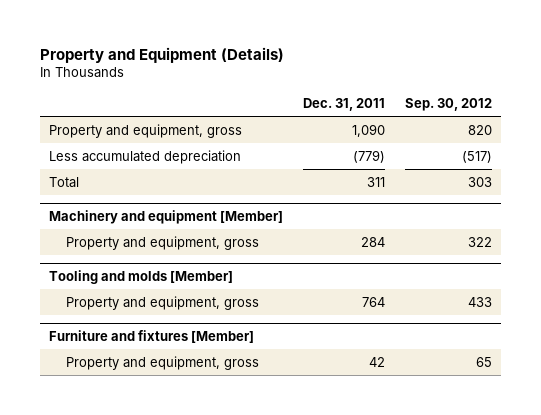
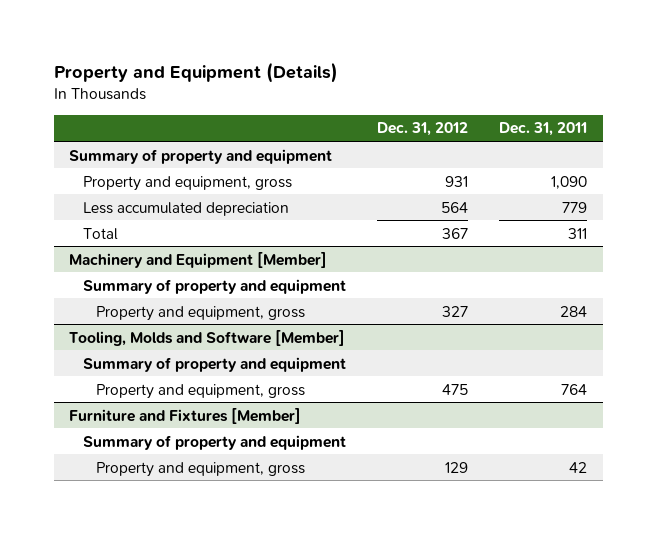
[404,97,492,111] Sep. 30, 2012 -> none
none -> [376,122,468,137] Dec. 31, 2012
none -> [69,148,333,164] Summary of property and equipment
[352,149,385,163] (779) -> [561,201,587,213] 779
[49,209,284,224] Machinery and equipment [Member] -> [69,251,328,268] Machinery and Equipment [Member]
none -> [82,278,346,294] Summary of property and equipment
[49,269,234,284] Tooling and molds [Member] -> [69,329,346,346] Tooling, Molds and Software [Member]
none -> [82,356,346,372] Summary of property and equipment
[49,329,255,343] Furniture and fixtures [Member] -> [69,407,302,424] Furniture and Fixtures [Member]
none -> [82,434,346,450] Summary of property and equipment

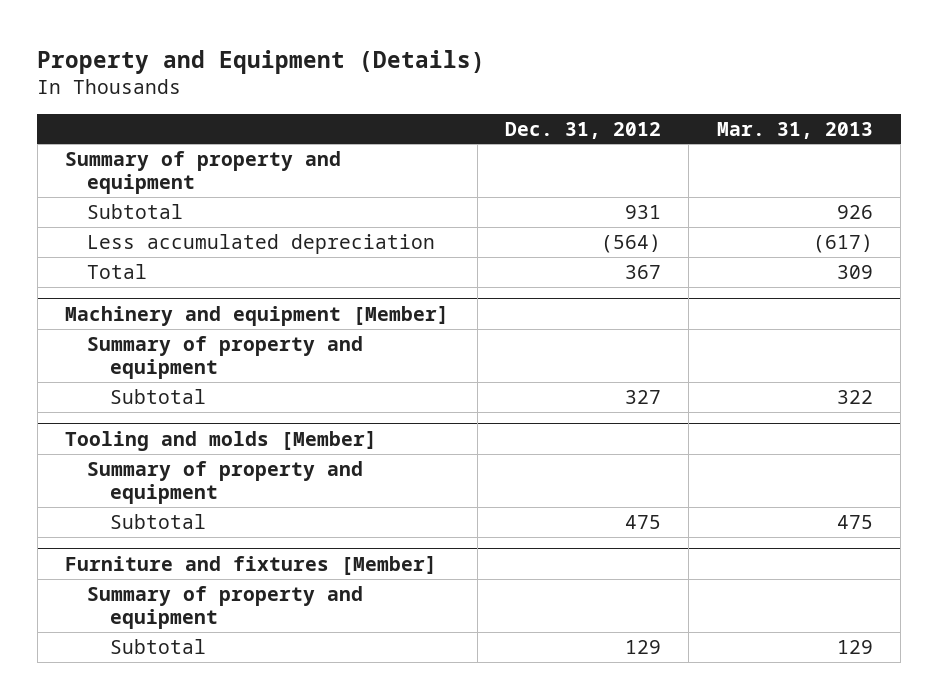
[498,122,587,137] Dec. 31, 2011 -> none
none -> [716,121,873,139] Mar. 31, 2013
[82,175,292,191] Property and equipment, gross -> [87,203,184,219] Subtotal
[440,201,468,213] 564 -> [601,233,662,253] (564)
[69,251,328,268] Machinery and Equipment [Member] -> [65,305,450,326] Machinery and equipment [Member]
[96,305,306,321] Property and equipment, gross -> [109,388,206,404] Subtotal
[69,329,346,346] Tooling, Molds and Software [Member] -> [65,430,378,451] Tooling and molds [Member]
[96,383,306,399] Property and equipment, gross -> [109,513,206,529] Subtotal
[69,407,302,424] Furniture and Fixtures [Member] -> [65,555,438,575] Furniture and fixtures [Member]
[96,461,306,477] Property and equipment, gross -> [109,638,206,654] Subtotal

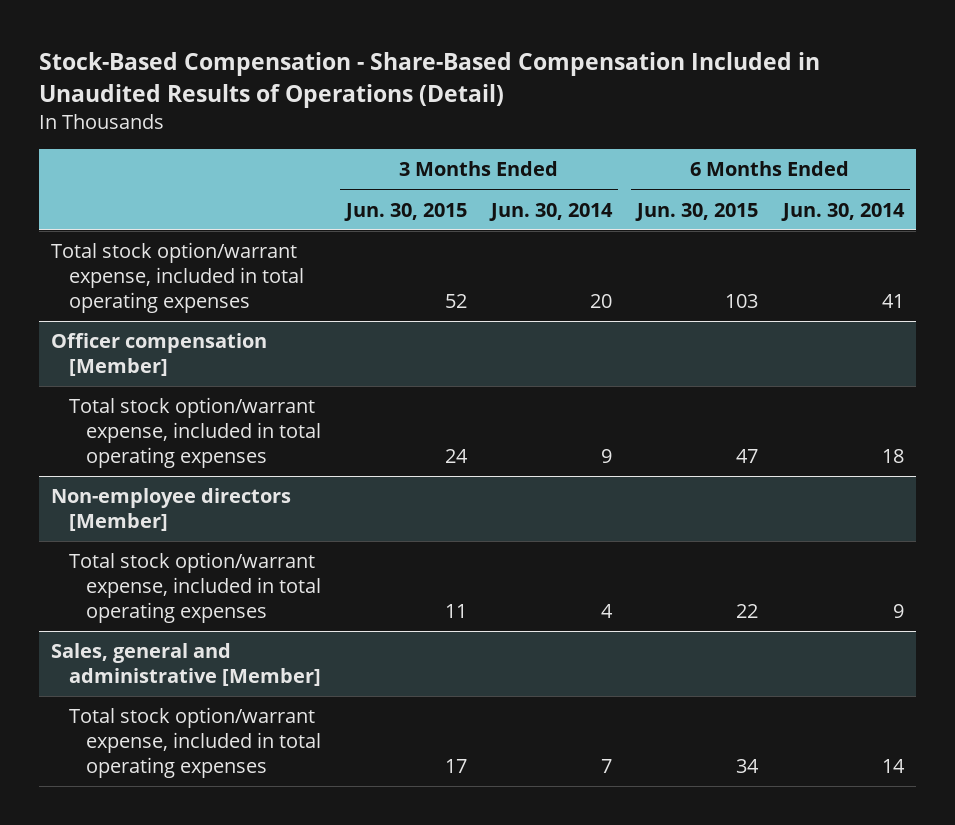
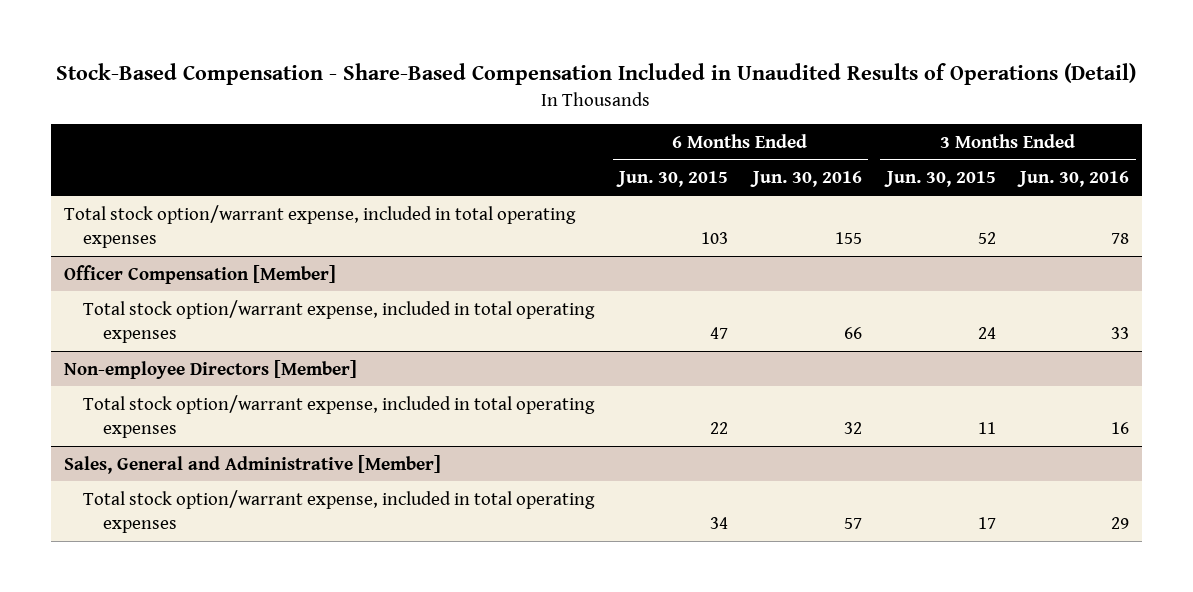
[489,202,614,221] Jun. 30, 2014 -> none
[780,202,905,221] Jun. 30, 2014 -> none
none -> [749,171,862,188] Jun. 30, 2016
none -> [1017,171,1130,188] Jun. 30, 2016
[51,333,268,377] Officer compensation [Member] -> [63,264,336,284] Officer Compensation [Member]
[51,488,292,532] Non-employee directors [Member] -> [63,359,357,379] Non-employee Directors [Member]
[51,643,321,687] Sales, general and administrative [Member] -> [63,454,441,474] Sales, General and Administrative [Member]

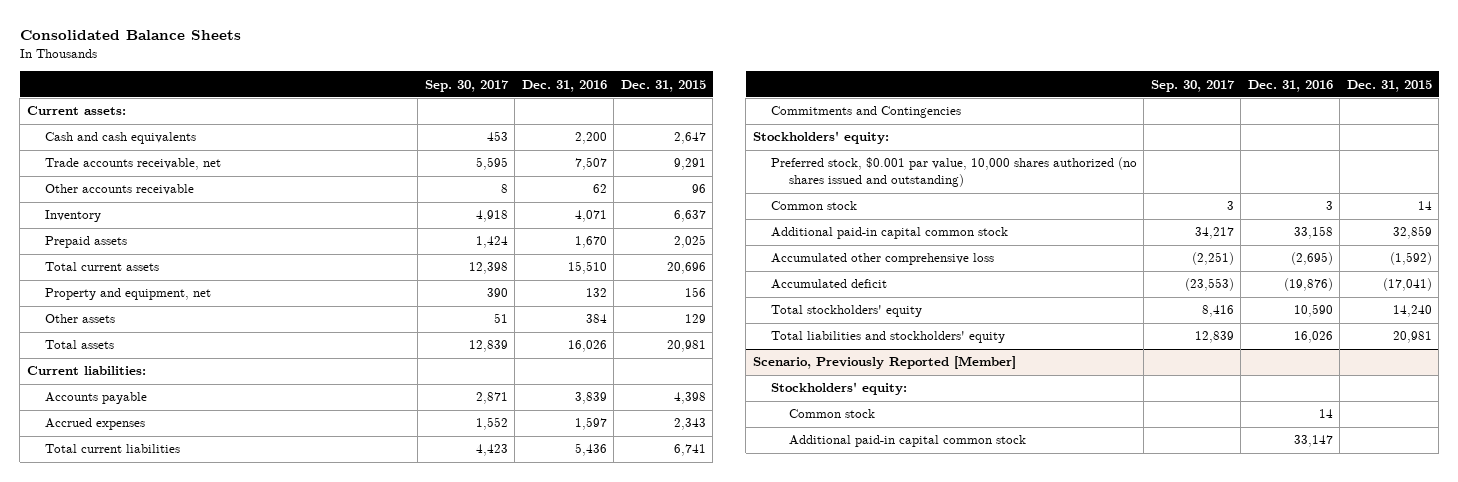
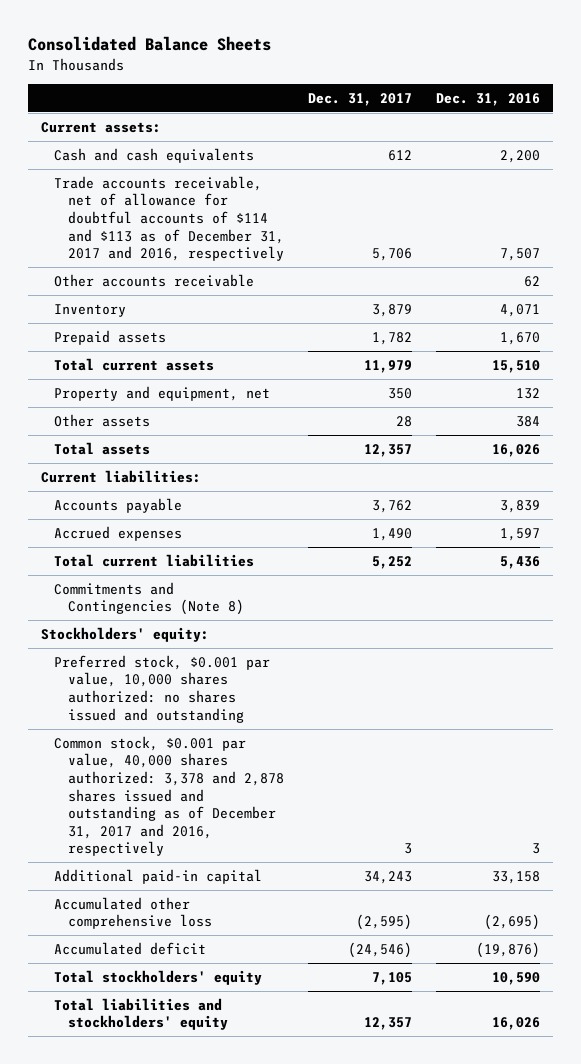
[424,79,509,92] Sep. 30, 2017 -> none
[620,79,706,92] Dec. 31, 2015 -> none
none -> [308,92,413,106] Dec. 31, 2017
[44,158,221,171] Trade accounts receivable, net -> [54,175,284,262] Trade accounts receivable, net of allowance for doubtful accounts of $114 and $113 as of December 31, 2017 and 2016, respectively
[770,106,961,119] Commitments and Contingencies -> [54,581,244,616] Commitments and Contingencies (Note 8)
[770,157,1137,188] Preferred stock, $0.001 par value, 10,000 shares authorized (no shares issued and outstanding) -> [54,654,271,723] Preferred stock, $0.001 par value, 10,000 shares authorized: no shares issued and outstanding
[770,201,857,211] Common stock -> [54,735,284,857] Common stock, $0.001 par value, 40,000 shares authorized: 3,378 and 2,878 shares issued and outstanding as of December 31, 2017 and 2016, respectively
[770,227,1008,240] Additional paid-in capital common stock -> [54,868,263,884] Additional paid-in capital
[752,356,1016,370] Scenario, Previously Reported [Member] -> none
[770,382,907,396] Stockholders' equity: -> none
[788,409,875,419] Common stock -> none
[788,435,1026,448] Additional paid-in capital common stock -> none

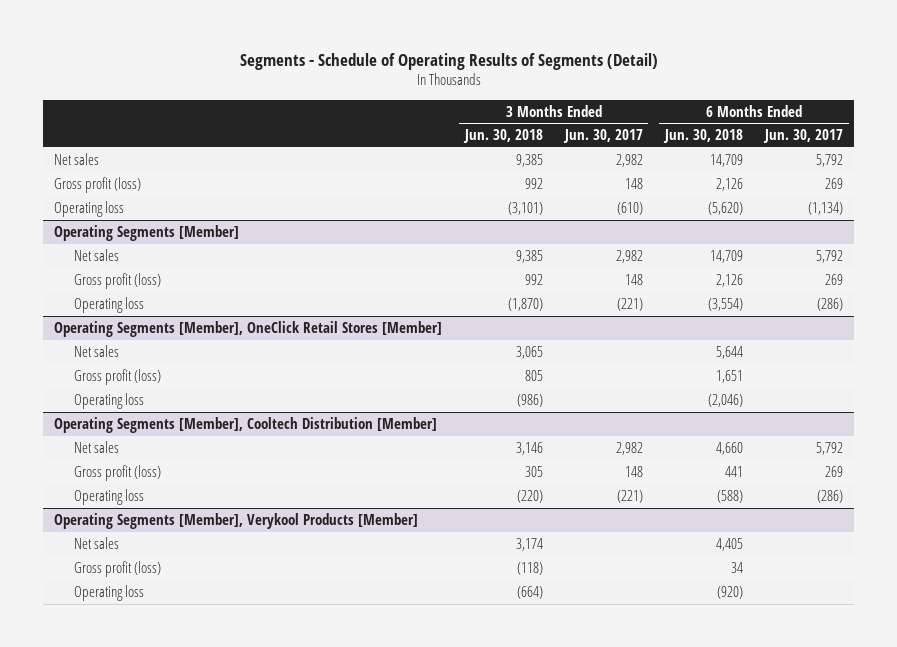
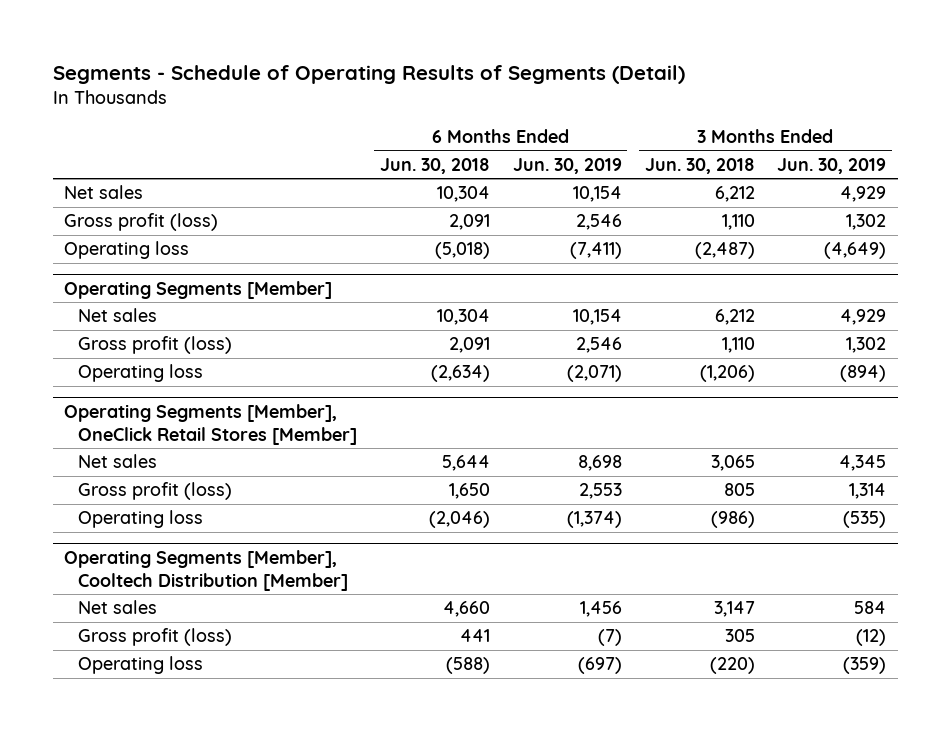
[562,129,643,144] Jun. 30, 2017 -> none
[763,129,844,144] Jun. 30, 2017 -> none
none -> [512,157,622,174] Jun. 30, 2019
none -> [777,157,887,174] Jun. 30, 2019
[515,153,543,167] 9,385 -> [714,186,755,203] 6,212
[709,153,743,167] 14,709 -> [437,186,491,203] 10,304
[524,177,543,189] 992 -> [721,214,755,231] 1,110
[715,177,743,191] 2,126 -> [449,214,491,231] 2,091
[507,201,543,215] (3,101) -> [694,242,755,260] (2,487)
[707,201,743,215] (5,620) -> [435,242,491,260] (5,018)
[515,249,543,263] 9,385 -> [714,309,755,326] 6,212
[709,249,743,263] 14,709 -> [437,309,491,326] 10,304
[524,273,543,285] 992 -> [721,337,755,354] 1,110
[715,273,743,287] 2,126 -> [449,337,491,354] 2,091
[507,297,543,311] (1,870) -> [699,365,755,383] (1,206)
[707,297,743,311] (3,554) -> [431,365,491,383] (2,634)
[715,369,743,383] 1,651 -> [449,483,491,500] 1,650
[515,441,543,455] 3,146 -> [713,601,755,618] 3,147
[54,512,419,529] Operating Segments [Member], Verykool Products [Member] -> none
[73,536,119,549] Net sales -> none
[73,560,161,577] Gross profit (loss) -> none
[73,584,144,601] Operating loss -> none

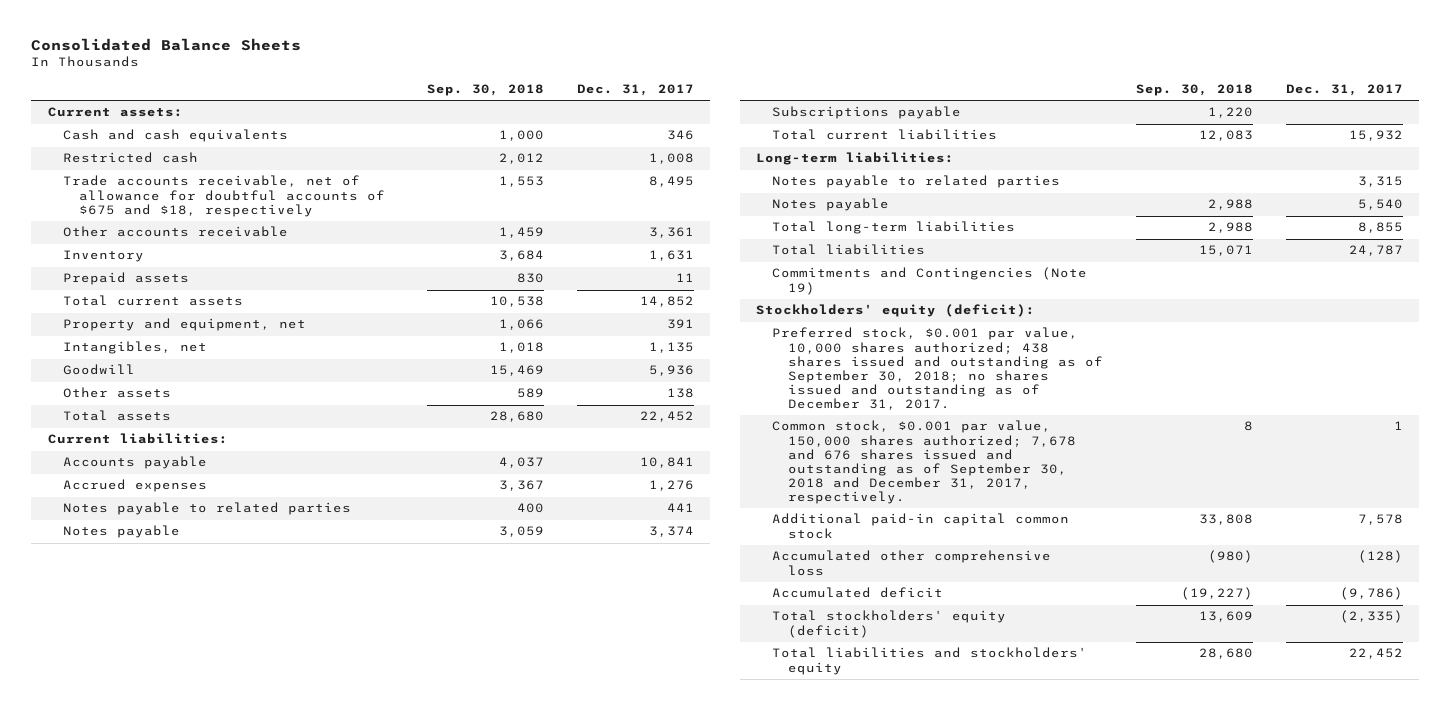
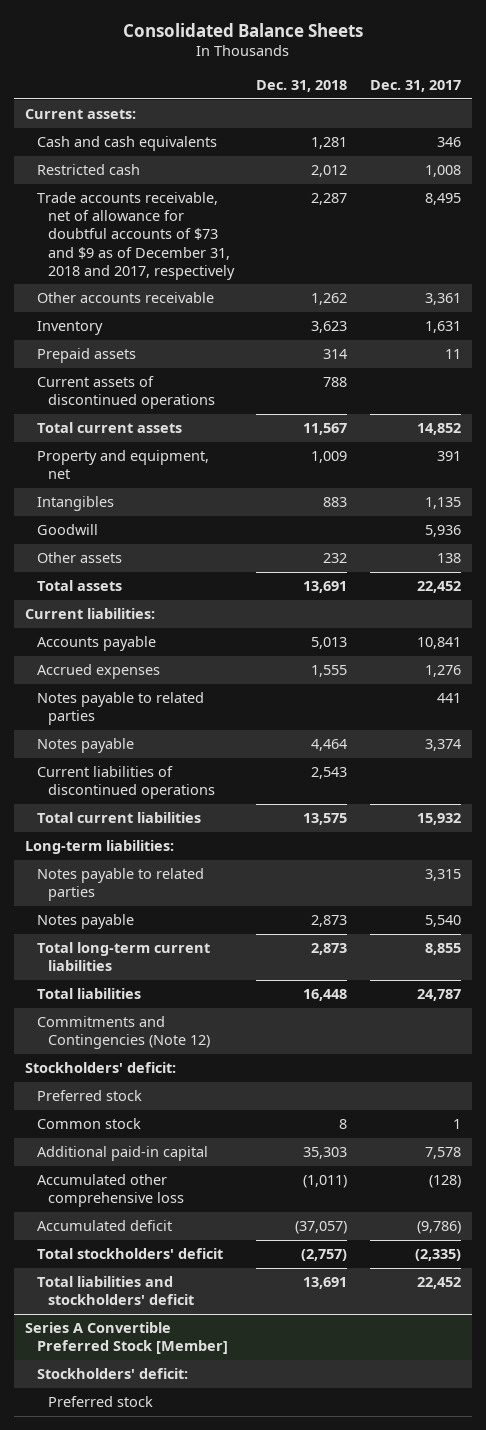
[426,84,544,97] Sep. 30, 2018 -> none
none -> [256,80,348,93] Dec. 31, 2018
[63,175,386,217] Trade accounts receivable, net of allowance for doubtful accounts of $675 and $18, respectively -> [36,192,236,280] Trade accounts receivable, net of allowance for doubtful accounts of $73 and $9 as of December 31, 2018 and 2017, respectively
none -> [36,376,216,410] Current assets of discontinued operations
[63,341,208,355] Intangibles, net -> [36,496,114,512] Intangibles
[772,106,962,120] Subscriptions payable -> none
none -> [36,766,216,800] Current liabilities of discontinued operations
[772,221,1016,235] Total long-term liabilities -> [36,942,210,972] Total long-term current liabilities
[772,267,1088,295] Commitments and Contingencies (Note 19) -> [36,1016,211,1050] Commitments and Contingencies (Note 12)
[756,304,1036,318] Stockholders' equity (deficit): -> [25,1062,177,1074] Stockholders' deficit:
[772,327,1104,411] Preferred stock, $0.001 par value, 10,000 shares authorized; 438 shares issued and outstanding as of September 30, 2018; no shares issued and outstanding as of December 31, 2017. -> [36,1090,142,1102] Preferred stock
[772,420,1077,505] Common stock, $0.001 par value, 150,000 shares authorized; 7,678 and 676 shares issued and outstanding as of September 30, 2018 and December 31, 2017, respectively. -> [36,1118,141,1130] Common stock
[772,513,1070,539] Additional paid-in capital common stock -> [36,1146,208,1162] Additional paid-in capital
[772,610,1007,638] Total stockholders' equity (deficit) -> [36,1248,223,1260] Total stockholders' deficit
[772,647,1088,675] Total liabilities and stockholders' equity -> [36,1276,195,1306] Total liabilities and stockholders' deficit
none -> [25,1322,228,1355] Series A Convertible Preferred Stock [Member]
none -> [36,1368,188,1380] Stockholders' deficit:
none -> [48,1396,154,1408] Preferred stock

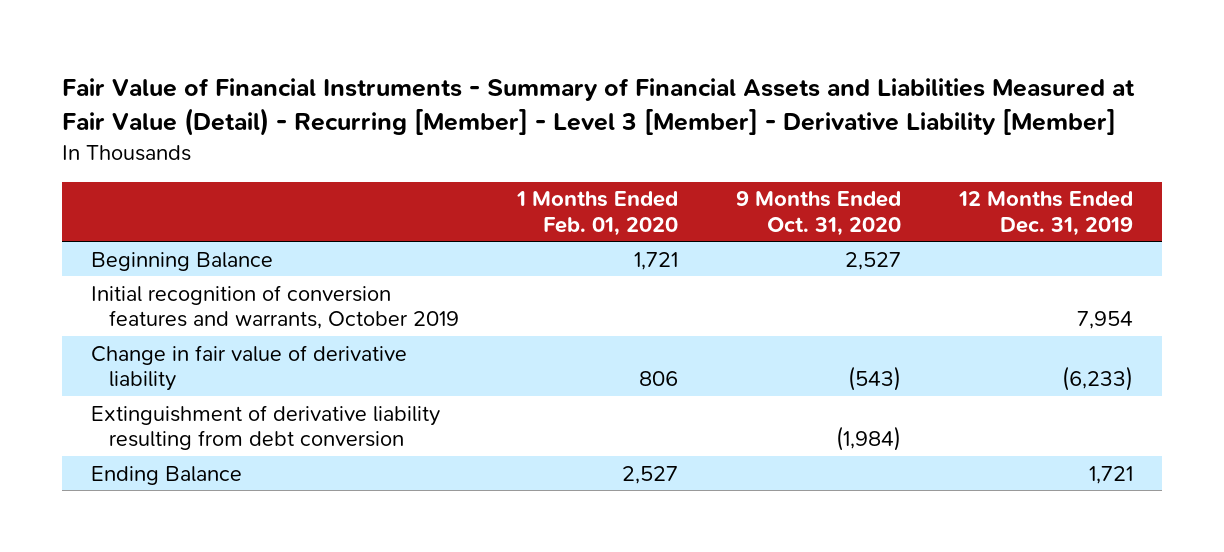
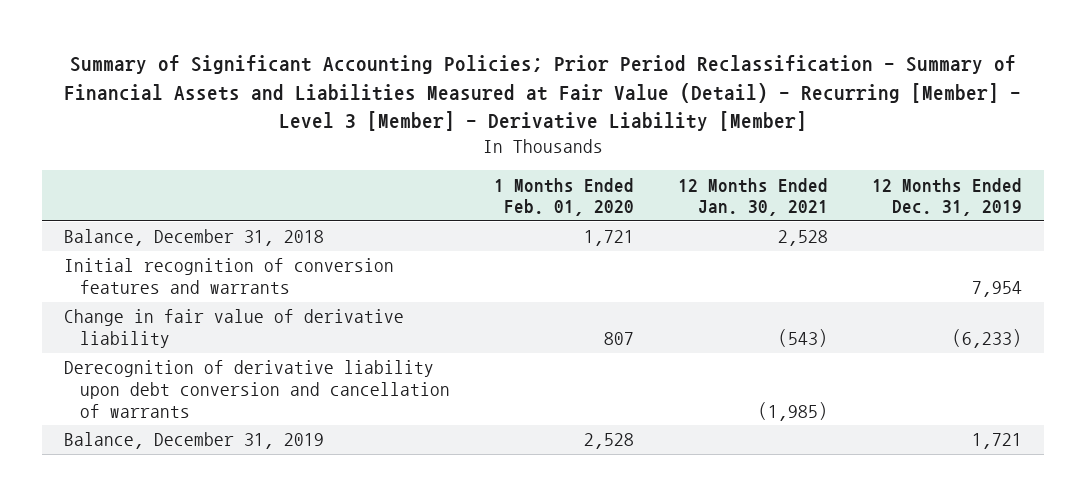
[61,78,1135,137] Fair Value of Financial Instruments - Summary of Financial Assets and Liabilities Measured at Fair Value (Detail) - Recurring [Member] - Level 3 [Member] - Derivative Liability [Member] -> [63,55,1021,132] Summary of Significant Accounting Policies; Prior Period Reclassification - Summary of Financial Assets and Liabilities Measured at Fair Value (Detail) - Recurring [Member] - Level 3 [Member] - Derivative Liability [Member]
[735,191,901,236] 9 Months Ended Oct. 31, 2020 -> none
none -> [677,177,828,217] 12 Months Ended Jan. 30, 2021
[90,251,273,271] Beginning Balance -> [63,229,324,247] Balance, December 31, 2018
[90,284,459,330] Initial recognition of conversion features and warrants, October 2019 -> [63,258,394,294] Initial recognition of conversion features and warrants
[638,371,678,387] 806 -> [603,331,634,345] 807
[90,404,440,451] Extinguishment of derivative liability resulting from debt conversion -> [63,360,451,418] Derecognition of derivative liability upon debt conversion and cancellation of warrants
[90,465,242,485] Ending Balance -> [63,432,324,450] Balance, December 31, 2019
[621,465,678,484] 2,527 -> [583,433,634,450] 2,528

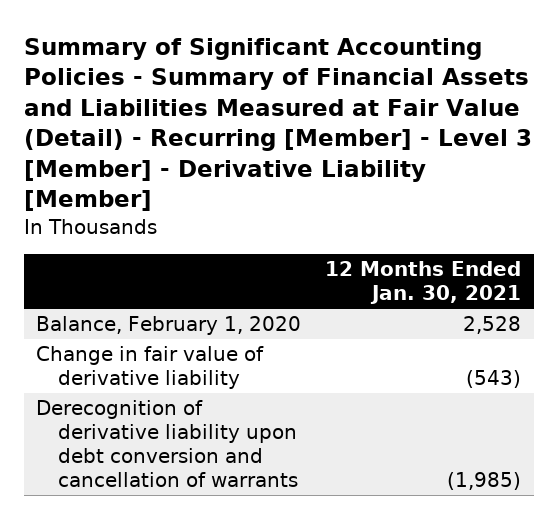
[63,55,1021,132] Summary of Significant Accounting Policies; Prior Period Reclassification - Summary of Financial Assets and Liabilities Measured at Fair Value (Detail) - Recurring [Member] - Level 3 [Member] - Derivative Liability [Member] -> [24,37,533,212] Summary of Significant Accounting Policies - Summary of Financial Assets and Liabilities Measured at Fair Value (Detail) - Recurring [Member] - Level 3 [Member] - Derivative Liability [Member]
[493,177,634,217] 1 Months Ended Feb. 01, 2020 -> none
[871,177,1022,217] 12 Months Ended Dec. 31, 2019 -> none
[63,258,394,294] Initial recognition of conversion features and warrants -> none
[63,229,324,247] Balance, December 31, 2018 -> [36,316,302,336] Balance, February 1, 2020
[63,432,324,450] Balance, December 31, 2019 -> none

